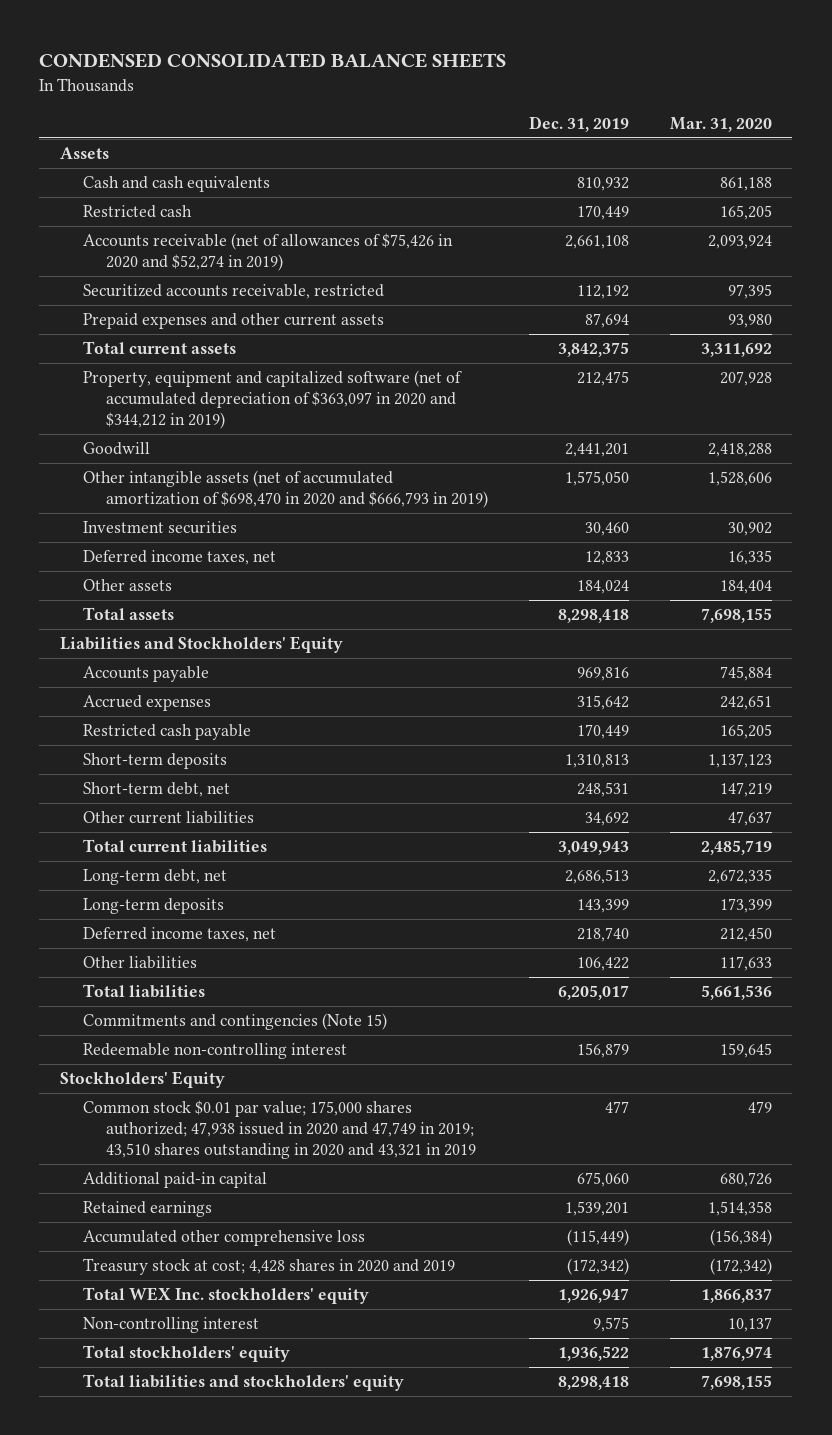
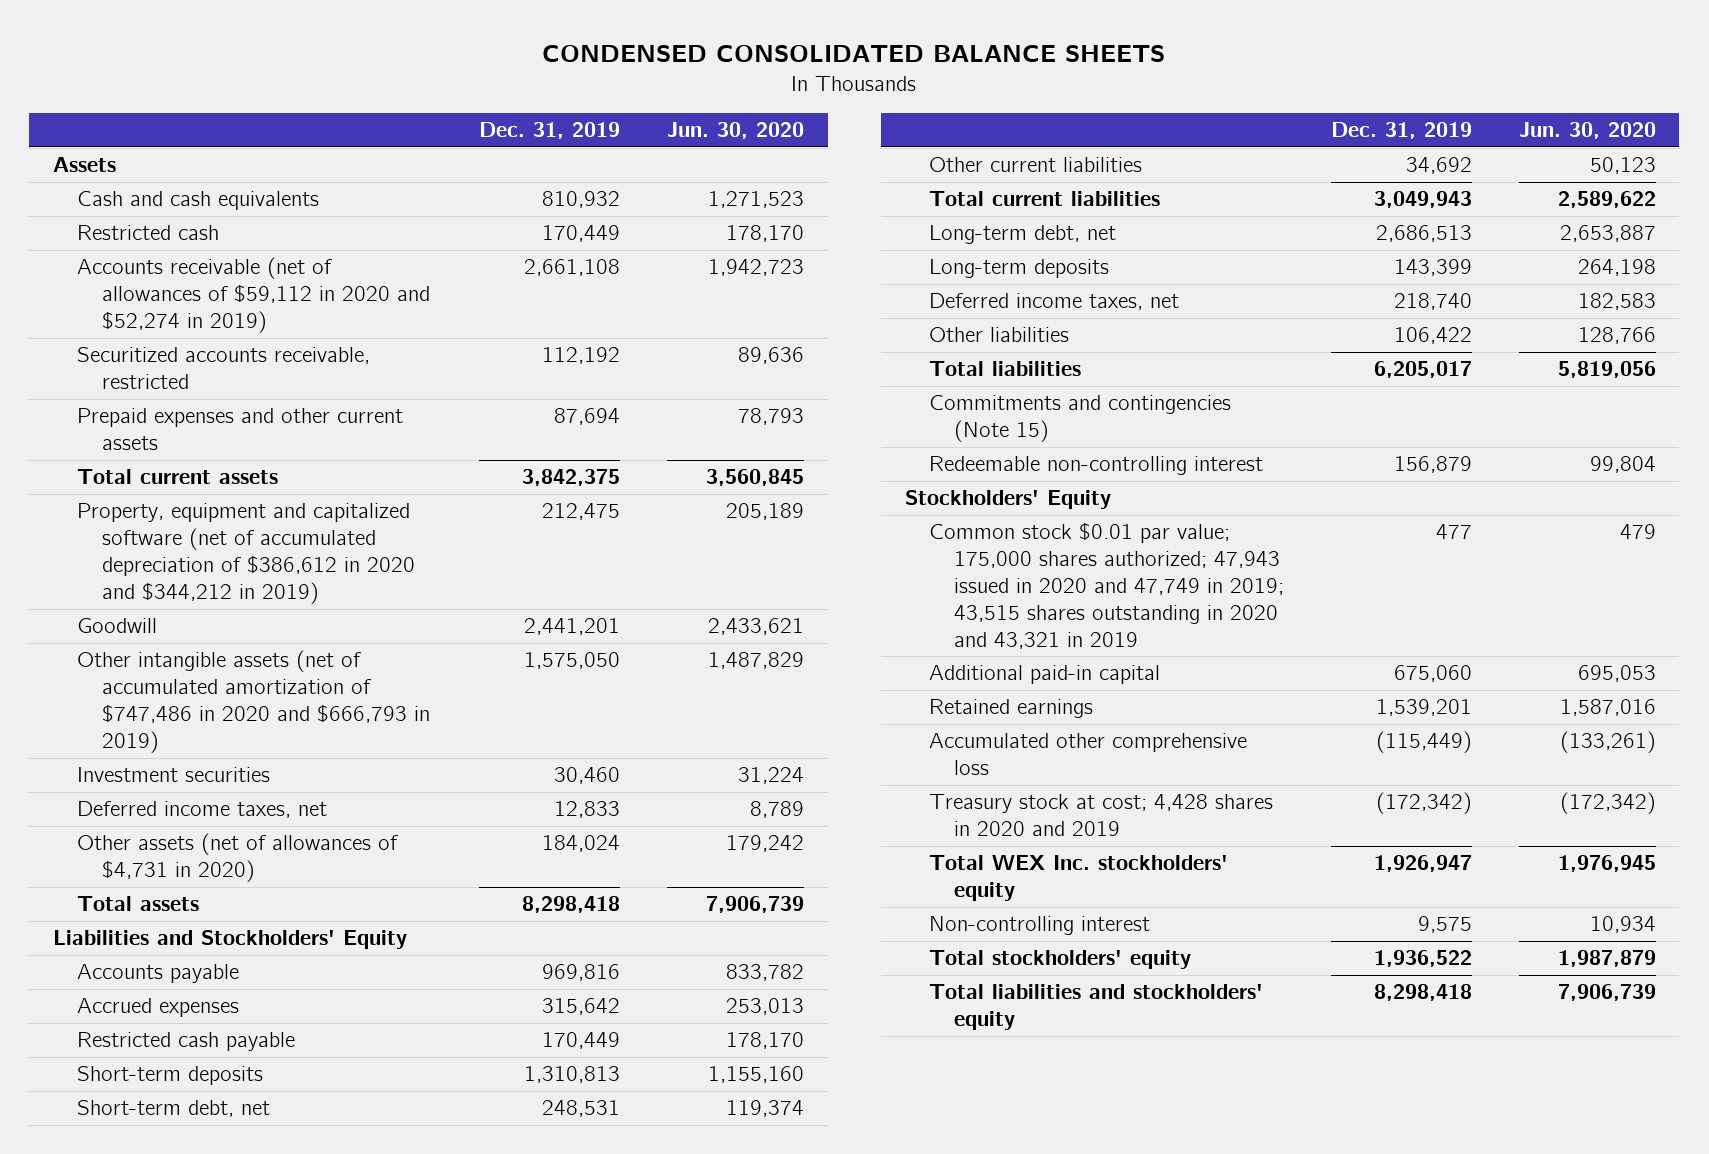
[669,116,772,132] Mar. 31, 2020 -> none
none -> [667,121,805,139] Jun. 30, 2020
[82,233,453,272] Accounts receivable (net of allowances of $75,426 in 2020 and $52,274 in 2019) -> [77,257,430,334] Accounts receivable (net of allowances of $59,112 in 2020 and $52,274 in 2019)
[82,370,462,430] Property, equipment and capitalized software (net of accumulated depreciation of $363,097 in 2020 and $344,212 in 2019) -> [77,503,415,604] Property, equipment and capitalized software (net of accumulated depreciation of $386,612 in 2020 and $344,212 in 2019)
[82,470,488,509] Other intangible assets (net of accumulated amortization of $698,470 in 2020 and $666,793 in 2019) -> [77,650,430,753] Other intangible assets (net of accumulated amortization of $747,486 in 2020 and $666,793 in 2019)
[82,579,172,592] Other assets -> [77,833,399,883] Other assets (net of allowances of $4,731 in 2020)
[82,1100,476,1160] Common stock $0.01 par value; 175,000 shares authorized; 47,938 issued in 2020 and 47,749 in 2019; 43,510 shares outstanding in 2020 and 43,321 in 2019 -> [929,522,1284,649] Common stock $0.01 par value; 175,000 shares authorized; 47,943 issued in 2020 and 47,749 in 2019; 43,515 shares outstanding in 2020 and 43,321 in 2019

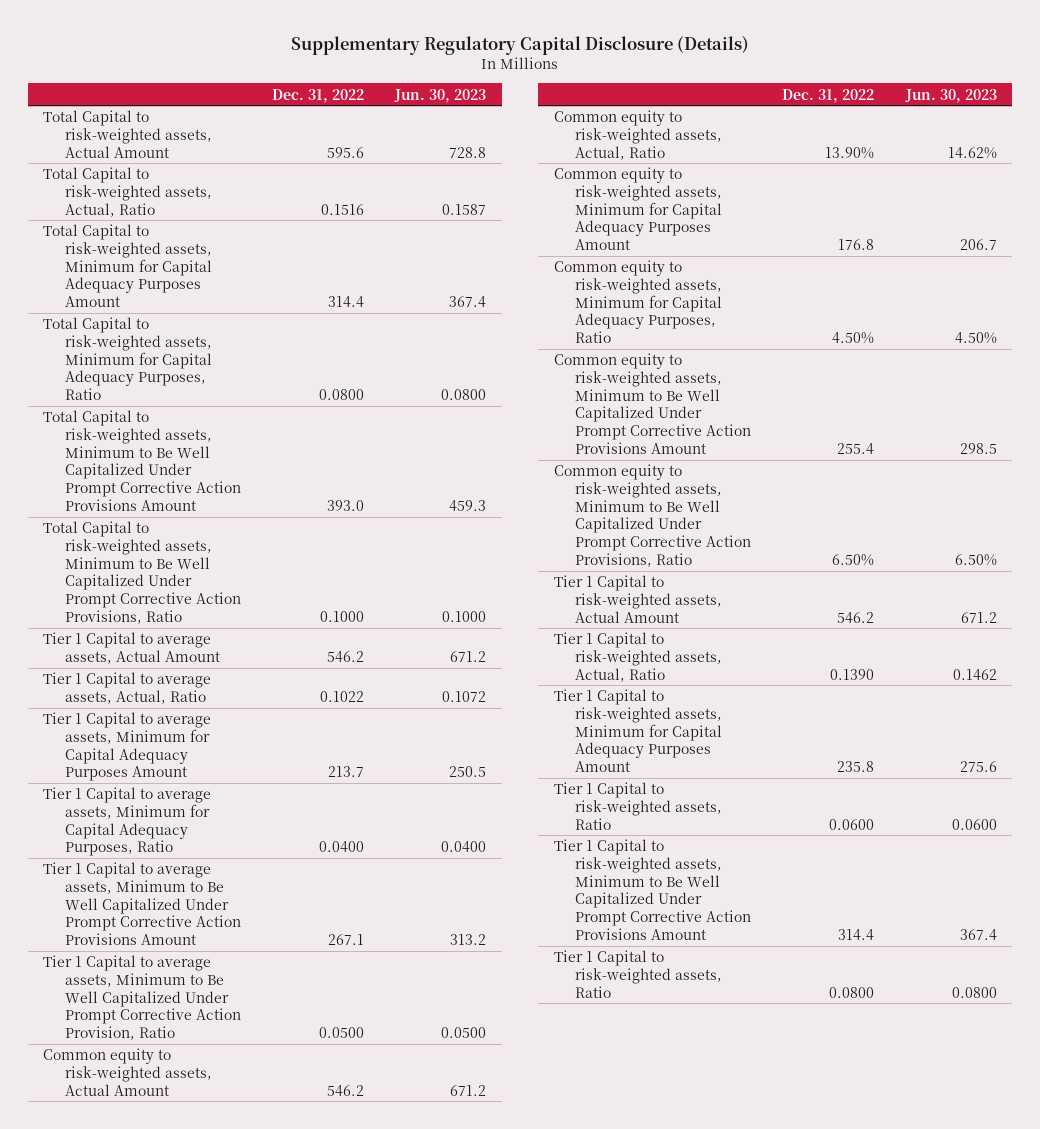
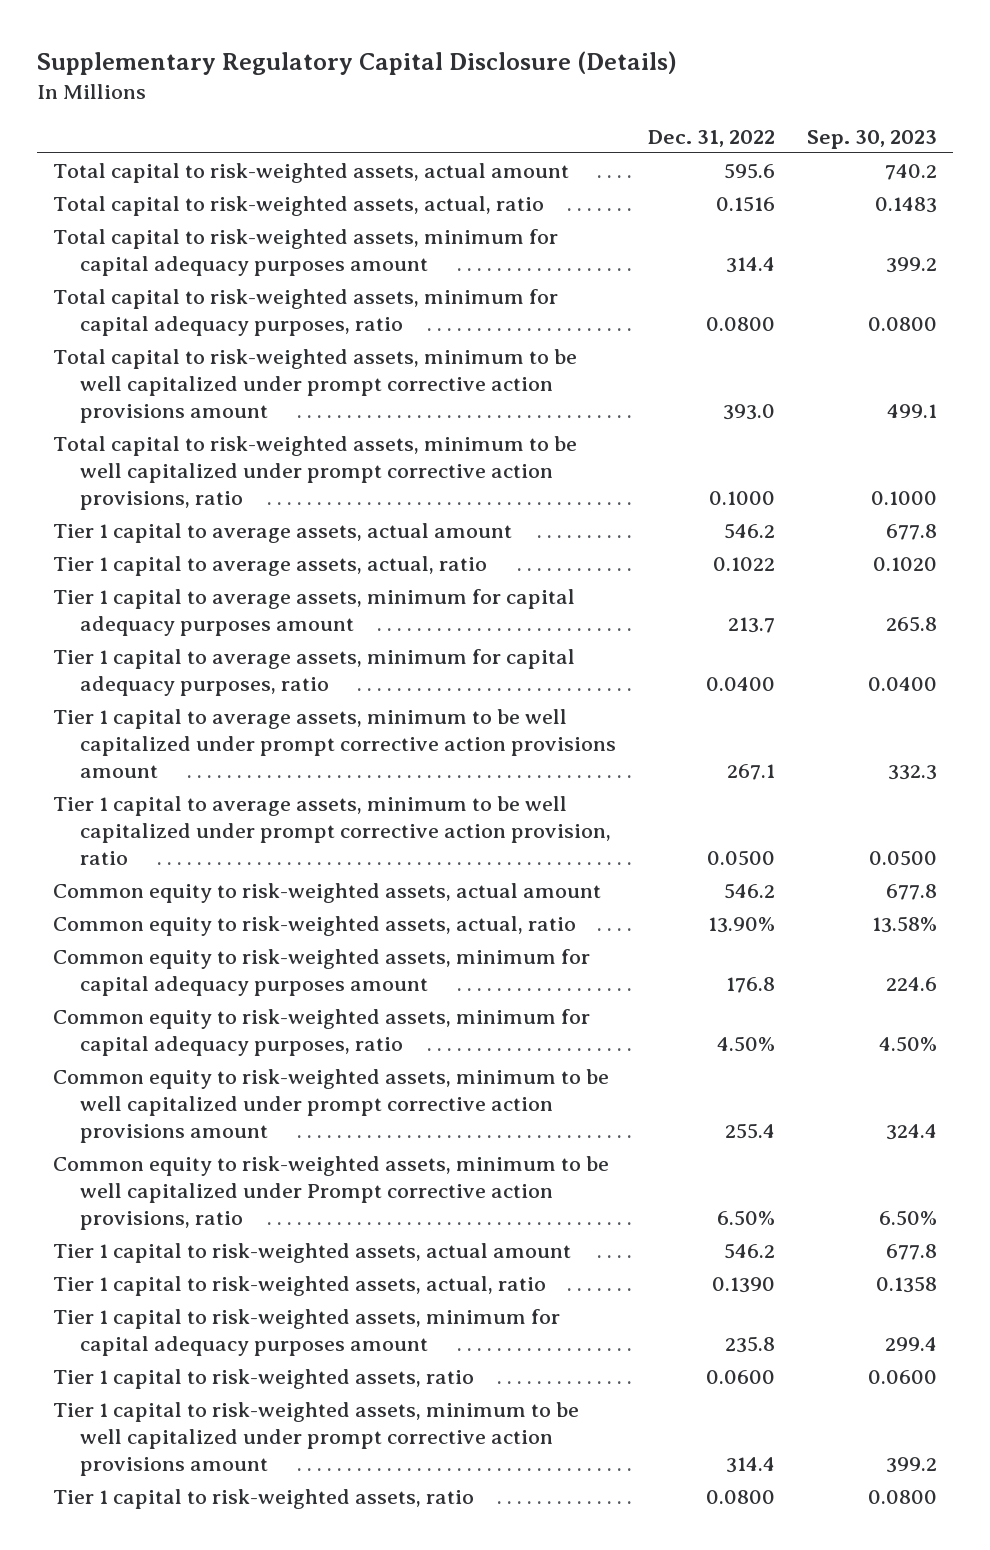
[394,88,487,103] Jun. 30, 2023 -> none
none -> [807,129,938,149] Sep. 30, 2023
[43,110,212,158] Total Capital to risk-weighted assets, Actual Amount -> [52,162,569,183] Total capital to risk-weighted assets, actual amount
[43,167,212,217] Total Capital to risk-weighted assets, Actual, Ratio -> [52,195,544,216] Total capital to risk-weighted assets, actual, ratio
[43,224,212,308] Total Capital to risk-weighted assets, Minimum for Capital Adequacy Purposes Amount -> [52,228,558,276] Total capital to risk-weighted assets, minimum for capital adequacy purposes amount
[43,317,212,401] Total Capital to risk-weighted assets, Minimum for Capital Adequacy Purposes, Ratio -> [52,288,558,336] Total capital to risk-weighted assets, minimum for capital adequacy purposes, ratio
[43,410,241,511] Total Capital to risk-weighted assets, Minimum to Be Well Capitalized Under Prompt Corrective Action Provisions Amount -> [52,348,577,423] Total capital to risk-weighted assets, minimum to be well capitalized under prompt corrective action provisions amount
[43,521,241,624] Total Capital to risk-weighted assets, Minimum to Be Well Capitalized Under Prompt Corrective Action Provisions, Ratio -> [52,435,577,510] Total capital to risk-weighted assets, minimum to be well capitalized under prompt corrective action provisions, ratio
[43,632,220,664] Tier 1 Capital to average assets, Actual Amount -> [52,522,512,543] Tier 1 capital to average assets, actual amount
[43,672,212,704] Tier 1 Capital to average assets, Actual, Ratio -> [52,555,487,576] Tier 1 capital to average assets, actual, ratio
[43,712,212,782] Tier 1 Capital to average assets, Minimum for Capital Adequacy Purposes Amount -> [52,588,575,636] Tier 1 capital to average assets, minimum for capital adequacy purposes amount
[43,787,212,857] Tier 1 Capital to average assets, Minimum for Capital Adequacy Purposes, Ratio -> [52,648,575,696] Tier 1 capital to average assets, minimum for capital adequacy purposes, ratio
[43,862,241,946] Tier 1 Capital to average assets, Minimum to Be Well Capitalized Under Prompt Corrective Action Provisions Amount -> [52,708,617,778] Tier 1 capital to average assets, minimum to be well capitalized under prompt corrective action provisions amount
[43,955,241,1041] Tier 1 Capital to average assets, Minimum to Be Well Capitalized Under Prompt Corrective Action Provision, Ratio -> [52,795,612,865] Tier 1 capital to average assets, minimum to be well capitalized under prompt corrective action provision, ratio
[43,1048,212,1096] Common equity to risk-weighted assets, Actual Amount -> [52,882,601,903] Common equity to risk-weighted assets, actual amount
[553,110,722,160] Common equity to risk-weighted assets, Actual, Ratio -> [52,915,576,936] Common equity to risk-weighted assets, actual, ratio
[553,167,722,251] Common equity to risk-weighted assets, Minimum for Capital Adequacy Purposes Amount -> [52,948,590,996] Common equity to risk-weighted assets, minimum for capital adequacy purposes amount
[553,260,722,344] Common equity to risk-weighted assets, Minimum for Capital Adequacy Purposes, Ratio -> [52,1008,590,1056] Common equity to risk-weighted assets, minimum for capital adequacy purposes, ratio
[553,353,751,454] Common equity to risk-weighted assets, Minimum to Be Well Capitalized Under Prompt Corrective Action Provisions Amount -> [52,1068,609,1143] Common equity to risk-weighted assets, minimum to be well capitalized under prompt corrective action provisions amount
[553,464,751,567] Common equity to risk-weighted assets, Minimum to Be Well Capitalized Under Prompt Corrective Action Provisions, Ratio -> [52,1155,609,1230] Common equity to risk-weighted assets, minimum to be well capitalized under Prompt corrective action provisions, ratio
[553,575,722,623] Tier 1 Capital to risk-weighted assets, Actual Amount -> [52,1242,571,1263] Tier 1 capital to risk-weighted assets, actual amount
[553,632,722,682] Tier 1 Capital to risk-weighted assets, Actual, Ratio -> [52,1275,546,1296] Tier 1 capital to risk-weighted assets, actual, ratio
[553,689,722,773] Tier 1 Capital to risk-weighted assets, Minimum for Capital Adequacy Purposes Amount -> [52,1308,560,1356] Tier 1 capital to risk-weighted assets, minimum for capital adequacy purposes amount
[553,782,722,830] Tier 1 Capital to risk-weighted assets, Ratio -> [52,1368,474,1389] Tier 1 capital to risk-weighted assets, ratio
[553,839,751,940] Tier 1 Capital to risk-weighted assets, Minimum to Be Well Capitalized Under Prompt Corrective Action Provisions Amount -> [52,1401,579,1476] Tier 1 capital to risk-weighted assets, minimum to be well capitalized under prompt corrective action provisions amount
[553,950,722,998] Tier 1 Capital to risk-weighted assets, Ratio -> [52,1488,474,1509] Tier 1 capital to risk-weighted assets, ratio

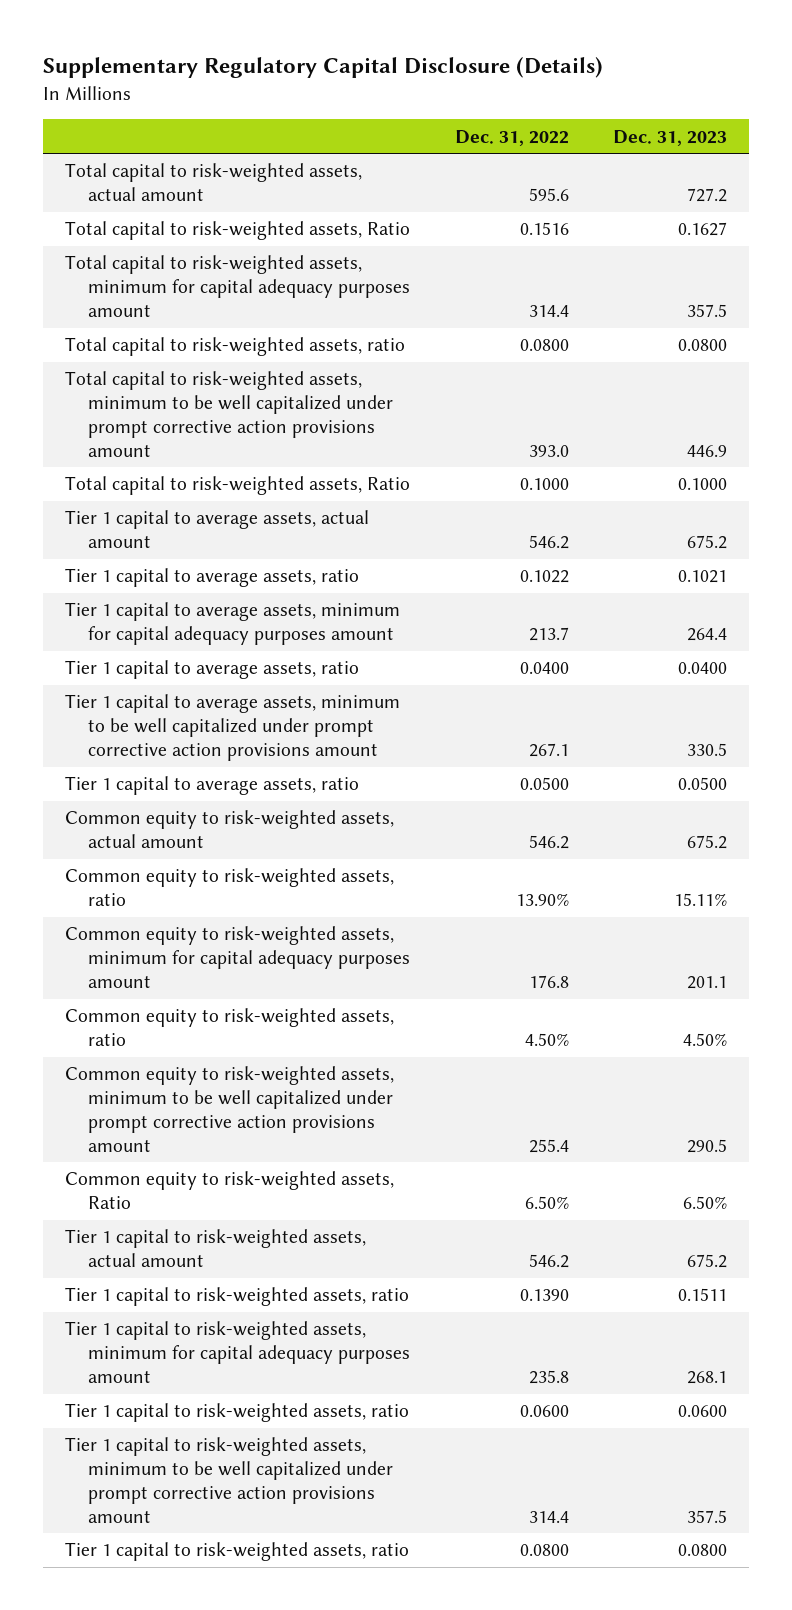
[807,129,938,149] Sep. 30, 2023 -> none
none -> [612,129,727,146] Dec. 31, 2023
[52,195,544,216] Total capital to risk-weighted assets, actual, ratio -> [65,221,411,241] Total capital to risk-weighted assets, Ratio
[52,288,558,336] Total capital to risk-weighted assets, minimum for capital adequacy purposes, ratio -> [65,337,406,357] Total capital to risk-weighted assets, ratio
[52,435,577,510] Total capital to risk-weighted assets, minimum to be well capitalized under prompt corrective action provisions, ratio -> [65,476,411,496] Total capital to risk-weighted assets, Ratio
[52,555,487,576] Tier 1 capital to average assets, actual, ratio -> [65,568,360,588] Tier 1 capital to average assets, ratio
[52,648,575,696] Tier 1 capital to average assets, minimum for capital adequacy purposes, ratio -> [65,660,360,680] Tier 1 capital to average assets, ratio
[52,795,612,865] Tier 1 capital to average assets, minimum to be well capitalized under prompt corrective action provision, ratio -> [65,776,360,796] Tier 1 capital to average assets, ratio
[52,915,576,936] Common equity to risk-weighted assets, actual, ratio -> [65,868,395,907] Common equity to risk-weighted assets, ratio
[52,1008,590,1056] Common equity to risk-weighted assets, minimum for capital adequacy purposes, ratio -> [65,1008,395,1047] Common equity to risk-weighted assets, ratio
[52,1155,609,1230] Common equity to risk-weighted assets, minimum to be well capitalized under Prompt corrective action provisions, ratio -> [65,1171,395,1210] Common equity to risk-weighted assets, Ratio
[52,1275,546,1296] Tier 1 capital to risk-weighted assets, actual, ratio -> [65,1287,410,1307] Tier 1 capital to risk-weighted assets, ratio

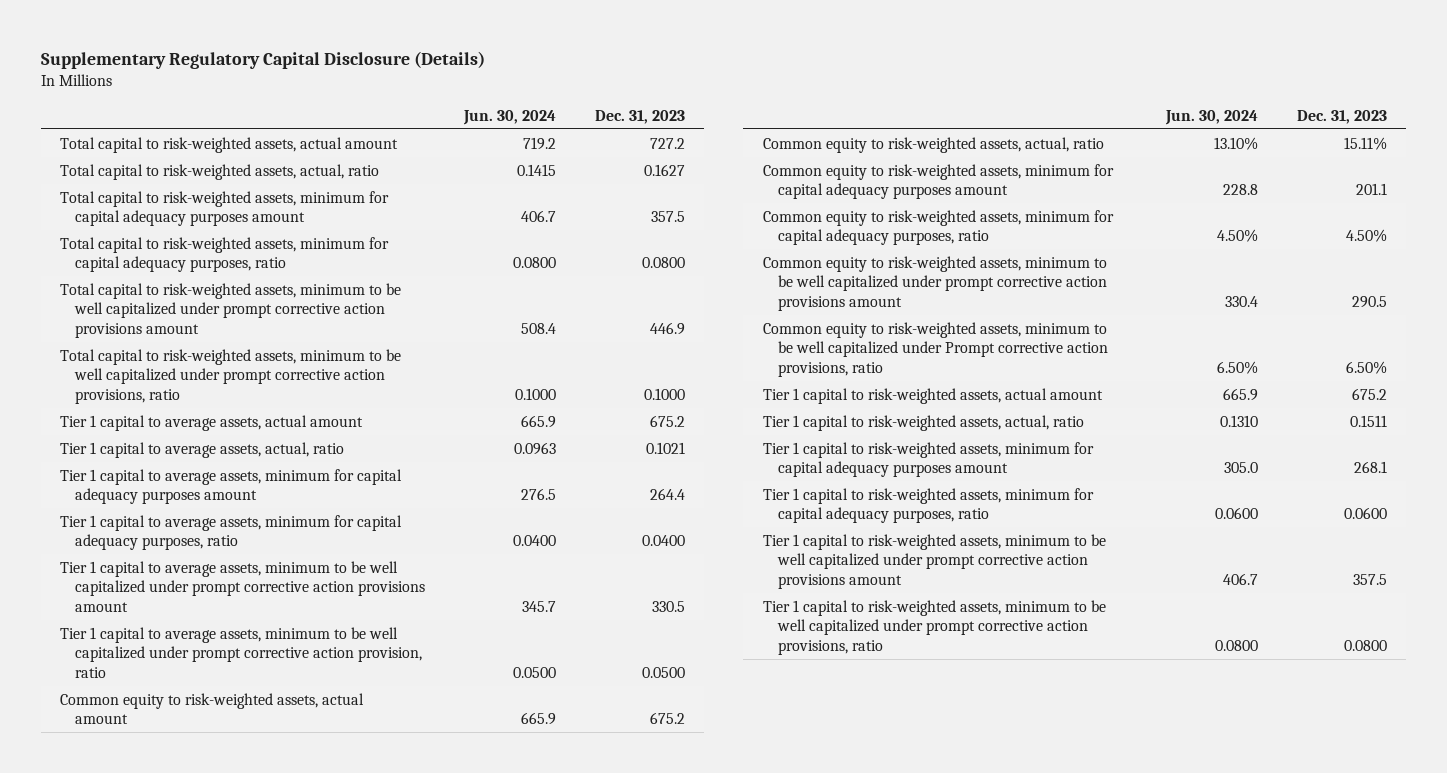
[454,129,569,146] Dec. 31, 2022 -> none
none -> [463,109,557,125] Jun. 30, 2024
[65,221,411,241] Total capital to risk-weighted assets, Ratio -> [60,163,380,180] Total capital to risk-weighted assets, actual, ratio
[65,337,406,357] Total capital to risk-weighted assets, ratio -> [60,236,390,273] Total capital to risk-weighted assets, minimum for capital adequacy purposes, ratio
[65,476,411,496] Total capital to risk-weighted assets, Ratio -> [60,348,402,404] Total capital to risk-weighted assets, minimum to be well capitalized under prompt corrective action provisions, ratio
[65,568,360,588] Tier 1 capital to average assets, ratio -> [60,441,345,458] Tier 1 capital to average assets, actual, ratio
[65,660,360,680] Tier 1 capital to average assets, ratio -> [60,514,403,551] Tier 1 capital to average assets, minimum for capital adequacy purposes, ratio
[65,776,360,796] Tier 1 capital to average assets, ratio -> [60,626,423,678] Tier 1 capital to average assets, minimum to be well capitalized under prompt corrective action provision, ratio
[65,868,395,907] Common equity to risk-weighted assets, ratio -> [762,136,1104,153] Common equity to risk-weighted assets, actual, ratio
[65,1008,395,1047] Common equity to risk-weighted assets, ratio -> [762,209,1114,246] Common equity to risk-weighted assets, minimum for capital adequacy purposes, ratio
[65,1171,395,1210] Common equity to risk-weighted assets, Ratio -> [762,321,1108,377] Common equity to risk-weighted assets, minimum to be well capitalized under Prompt corrective action provisions, ratio
[65,1287,410,1307] Tier 1 capital to risk-weighted assets, ratio -> [762,414,1084,431] Tier 1 capital to risk-weighted assets, actual, ratio
[65,1403,410,1423] Tier 1 capital to risk-weighted assets, ratio -> [762,487,1094,524] Tier 1 capital to risk-weighted assets, minimum for capital adequacy purposes, ratio
[65,1542,410,1562] Tier 1 capital to risk-weighted assets, ratio -> [762,599,1106,655] Tier 1 capital to risk-weighted assets, minimum to be well capitalized under prompt corrective action provisions, ratio

